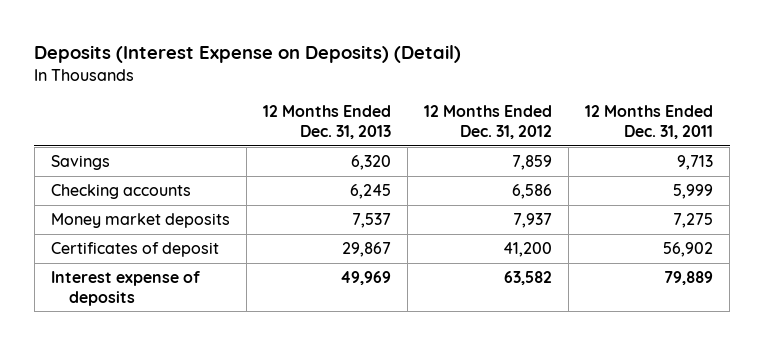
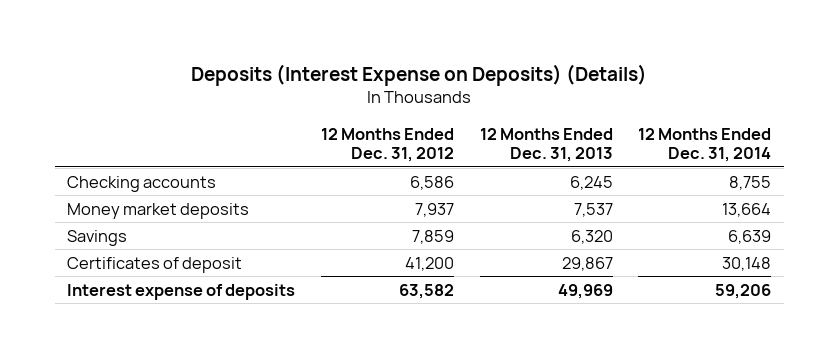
[34,45,462,64] Deposits (Interest Expense on Deposits) (Detail) -> [191,63,648,86] Deposits (Interest Expense on Deposits) (Details)
[585,105,714,140] 12 Months Ended Dec. 31, 2011 -> none
none -> [638,127,772,163] 12 Months Ended Dec. 31, 2014
[50,154,110,170] Savings -> [67,229,128,246] Savings

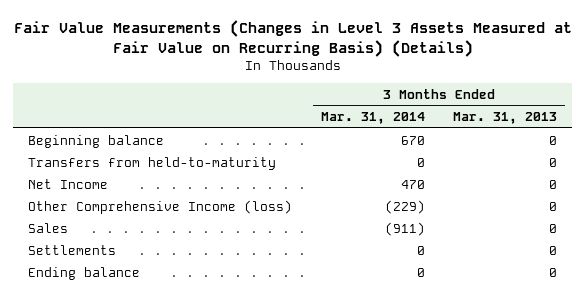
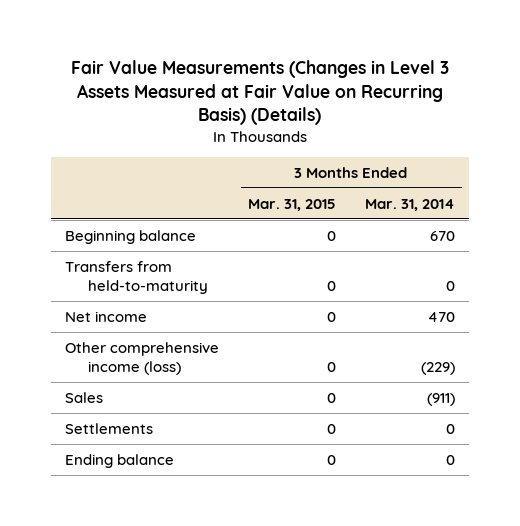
[453,112,558,125] Mar. 31, 2013 -> none
none -> [247,198,336,211] Mar. 31, 2015
[27,178,108,189] Net Income -> [65,310,148,322] Net income
[27,199,292,214] Other Comprehensive Income (loss) -> [65,341,220,376] Other comprehensive income (loss)

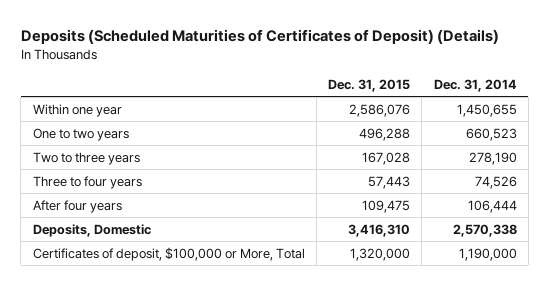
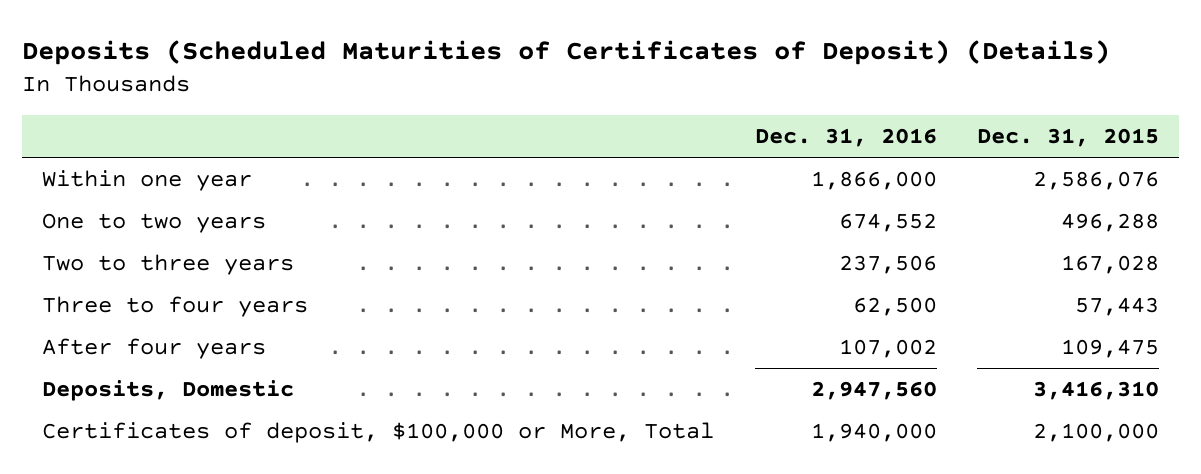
[433,79,517,93] Dec. 31, 2014 -> none
none -> [754,128,937,148] Dec. 31, 2016
[350,247,411,261] 1,320,000 -> [1032,423,1159,443] 2,100,000

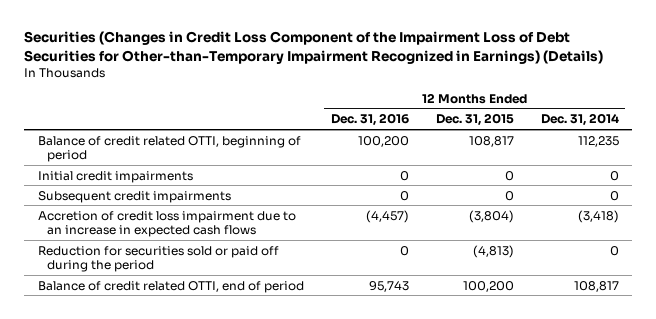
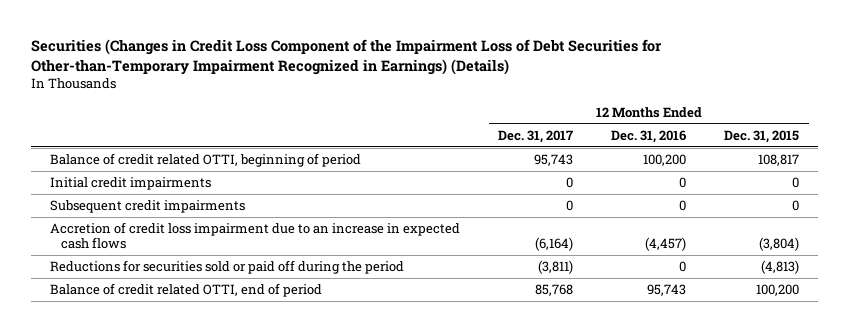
[540,113,619,127] Dec. 31, 2014 -> none
none -> [498,130,574,144] Dec. 31, 2017
[37,245,279,273] Reduction for securities sold or paid off during the period -> [50,260,405,275] Reductions for securities sold or paid off during the period

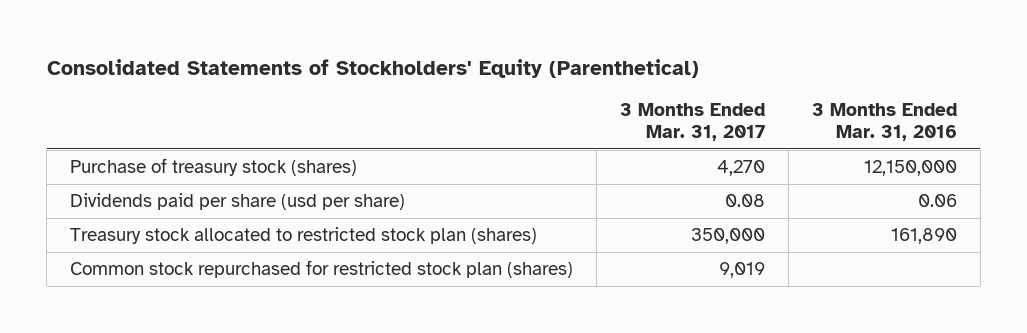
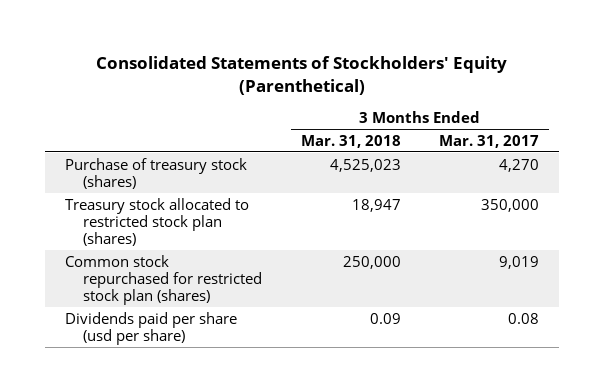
[811,103,957,142] 3 Months Ended Mar. 31, 2016 -> none
none -> [300,134,401,148] Mar. 31, 2018
[69,192,405,210] Dividends paid per share (usd per share) -> [64,311,237,345] Dividends paid per share (usd per share)

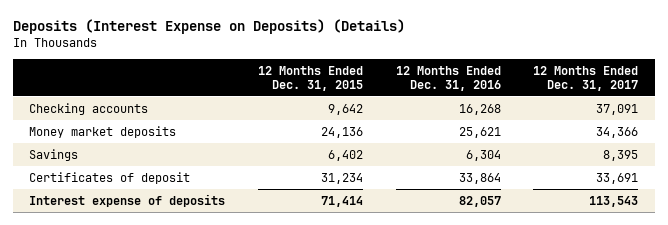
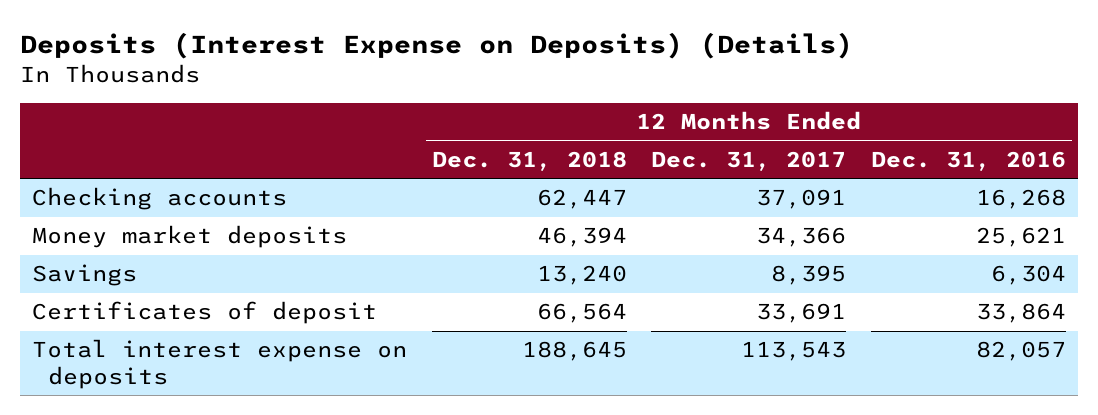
[257,65,363,91] 12 Months Ended Dec. 31, 2015 -> none
none -> [431,150,627,171] Dec. 31, 2018
[29,193,226,207] Interest expense of deposits -> [32,339,408,389] Total interest expense on deposits

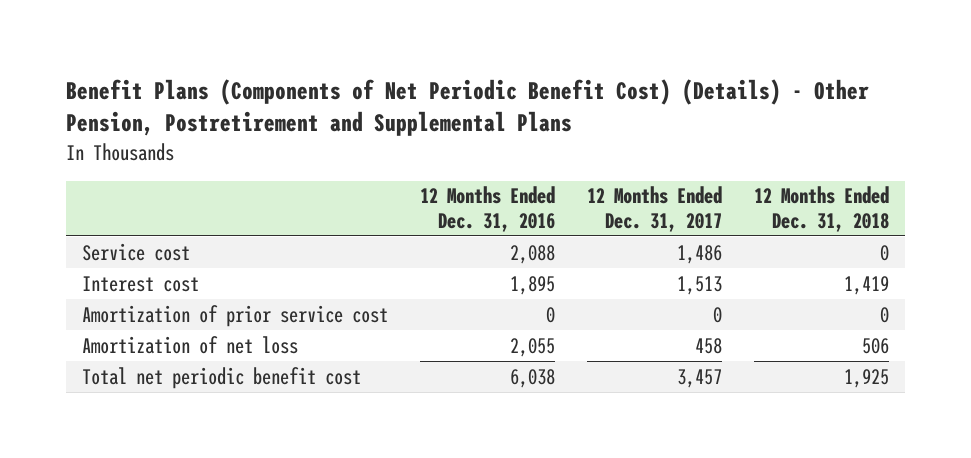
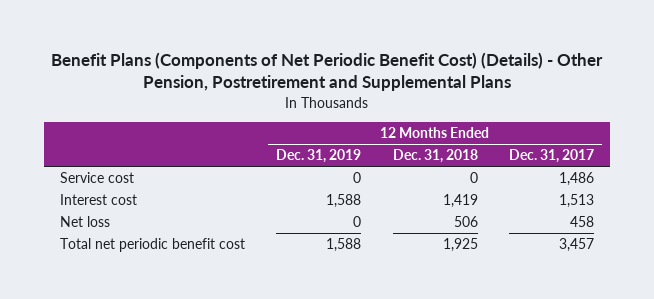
[420,186,556,232] 12 Months Ended Dec. 31, 2016 -> none
none -> [276,149,362,164] Dec. 31, 2019
[82,304,389,327] Amortization of prior service cost -> none
[82,335,299,354] Amortization of net loss -> [59,216,110,228] Net loss

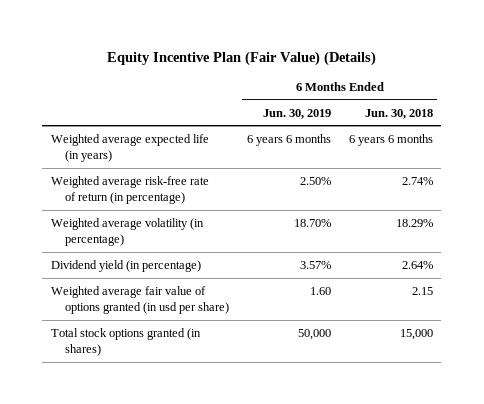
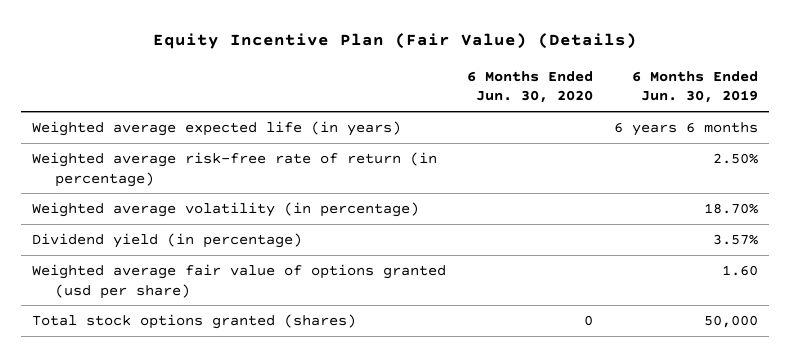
[364,108,433,119] Jun. 30, 2018 -> none
none -> [467,70,594,104] 6 Months Ended Jun. 30, 2020
[51,285,229,314] Weighted average fair value of options granted (in usd per share) -> [32,263,447,299] Weighted average fair value of options granted (usd per share)
[51,327,202,356] Total stock options granted (in shares) -> [32,313,357,329] Total stock options granted (shares)

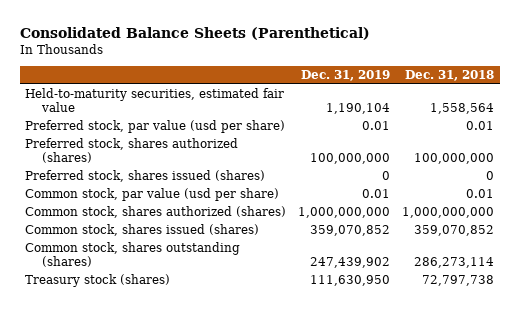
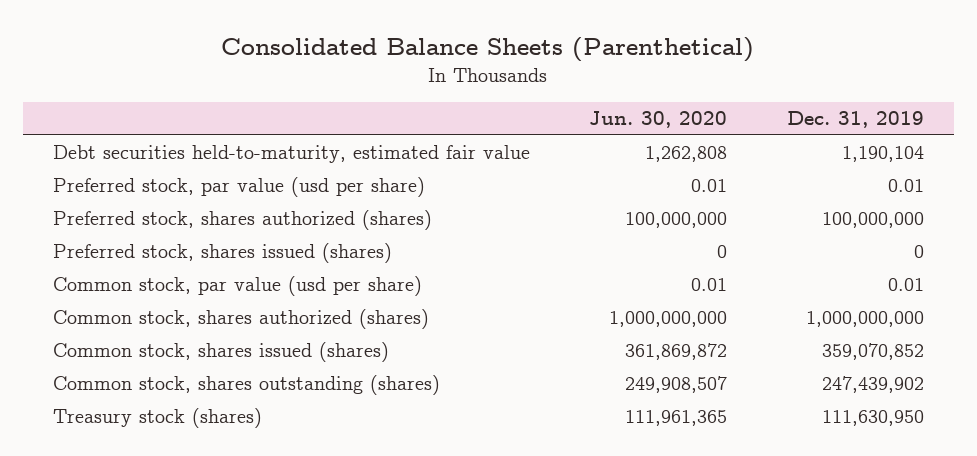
[405,69,495,81] Dec. 31, 2018 -> none
none -> [589,111,728,129] Jun. 30, 2020
[25,88,285,113] Held-to-maturity securities, estimated fair value -> [52,145,530,164] Debt securities held-to-maturity, estimated fair value

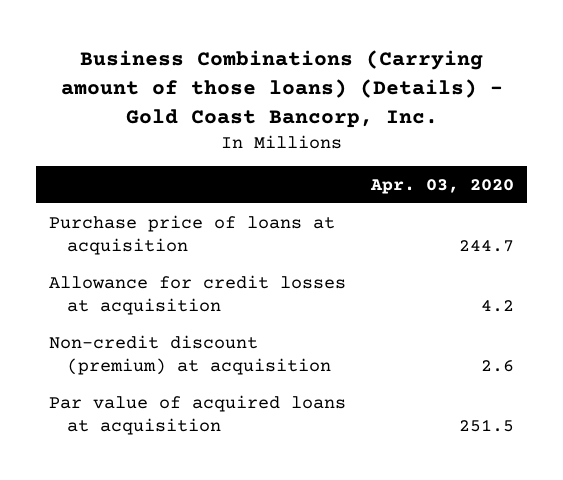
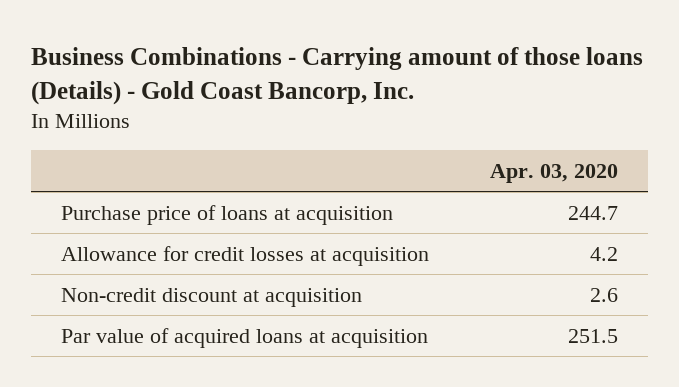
[60,49,503,128] Business Combinations (Carrying amount of those loans) (Details) - Gold Coast Bancorp, Inc. -> [31,46,644,105] Business Combinations - Carrying amount of those loans (Details) - Gold Coast Bancorp, Inc.
[48,334,332,376] Non-credit discount (premium) at acquisition -> [61,287,363,307] Non-credit discount at acquisition

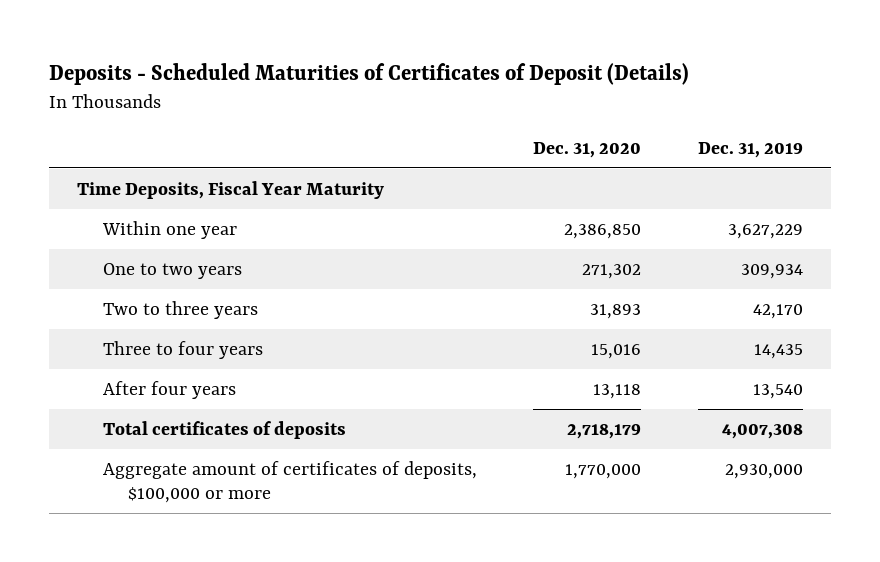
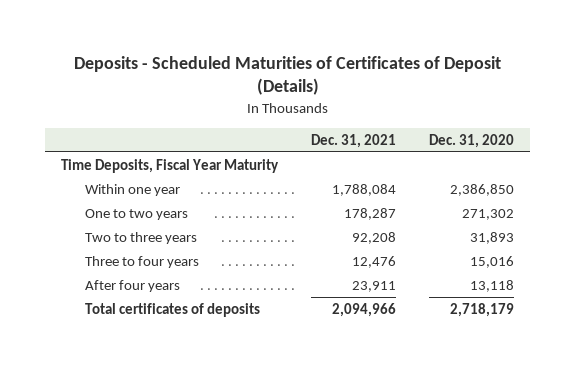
[697,141,803,158] Dec. 31, 2019 -> none
none -> [311,133,397,148] Dec. 31, 2021
[102,460,477,503] Aggregate amount of certificates of deposits, $100,000 or more -> none

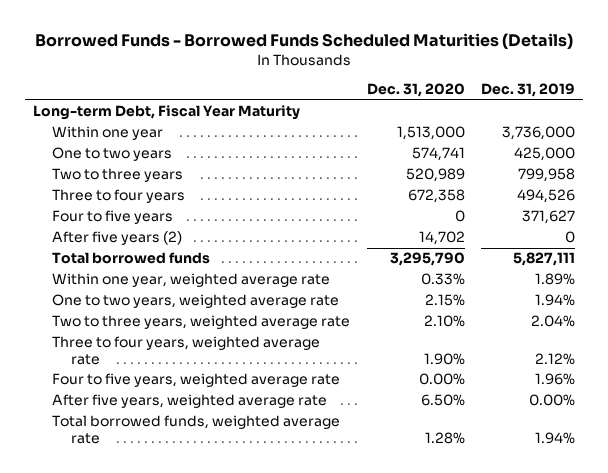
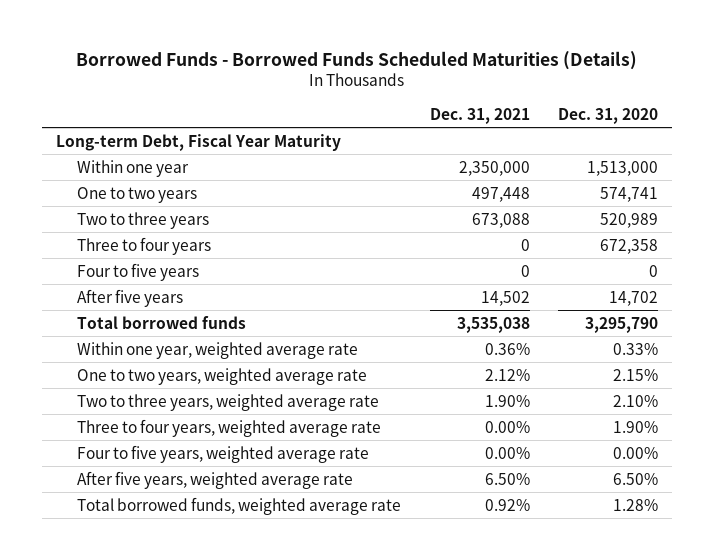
[480,83,575,98] Dec. 31, 2019 -> none
none -> [429,108,530,125] Dec. 31, 2021
[52,231,183,246] After five years (2) -> [77,288,184,307] After five years

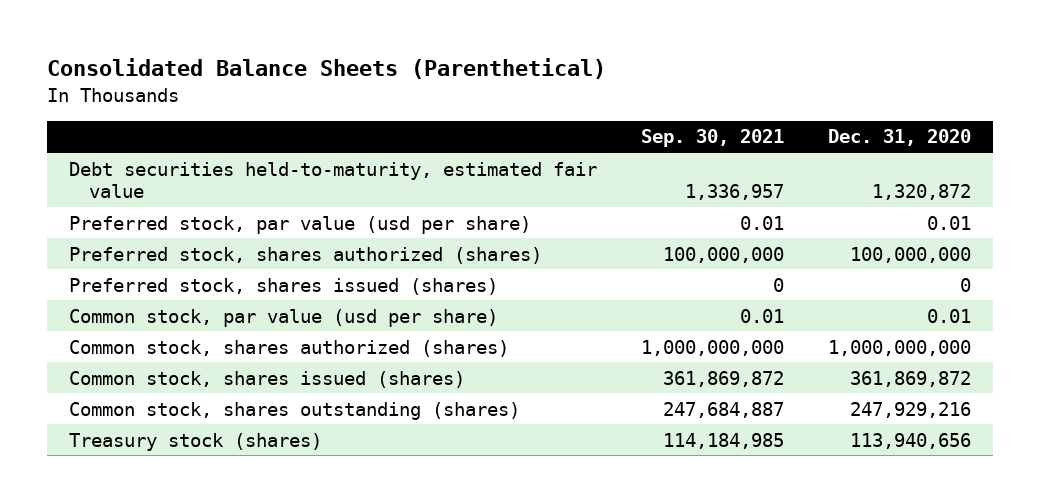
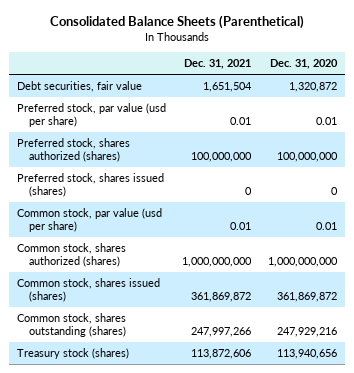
[641,129,785,148] Sep. 30, 2021 -> none
none -> [184,59,252,70] Dec. 31, 2021
[69,161,598,199] Debt securities held-to-maturity, estimated fair value -> [17,80,143,92] Debt securities, fair value

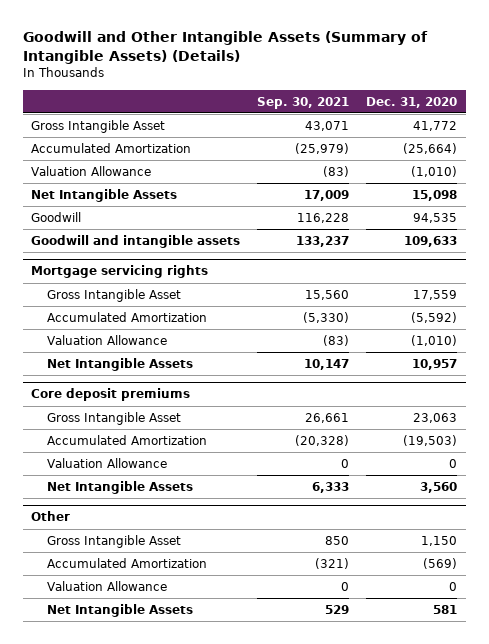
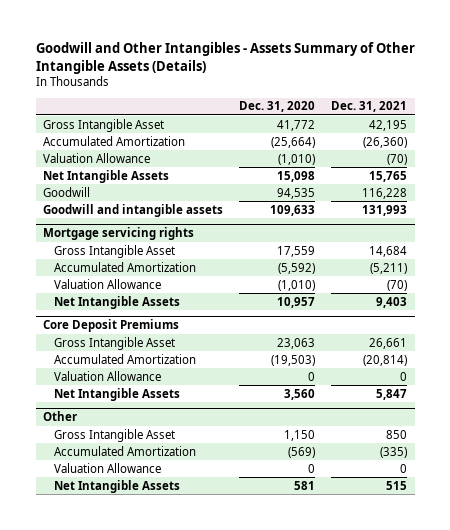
[23,30,429,64] Goodwill and Other Intangible Assets (Summary of Intangible Assets) (Details) -> [35,42,415,74] Goodwill and Other Intangibles - Assets Summary of Other Intangible Assets (Details)
[257,96,350,109] Sep. 30, 2021 -> none
none -> [330,101,407,113] Dec. 31, 2021
[31,388,191,402] Core deposit premiums -> [43,319,180,333] Core Deposit Premiums

